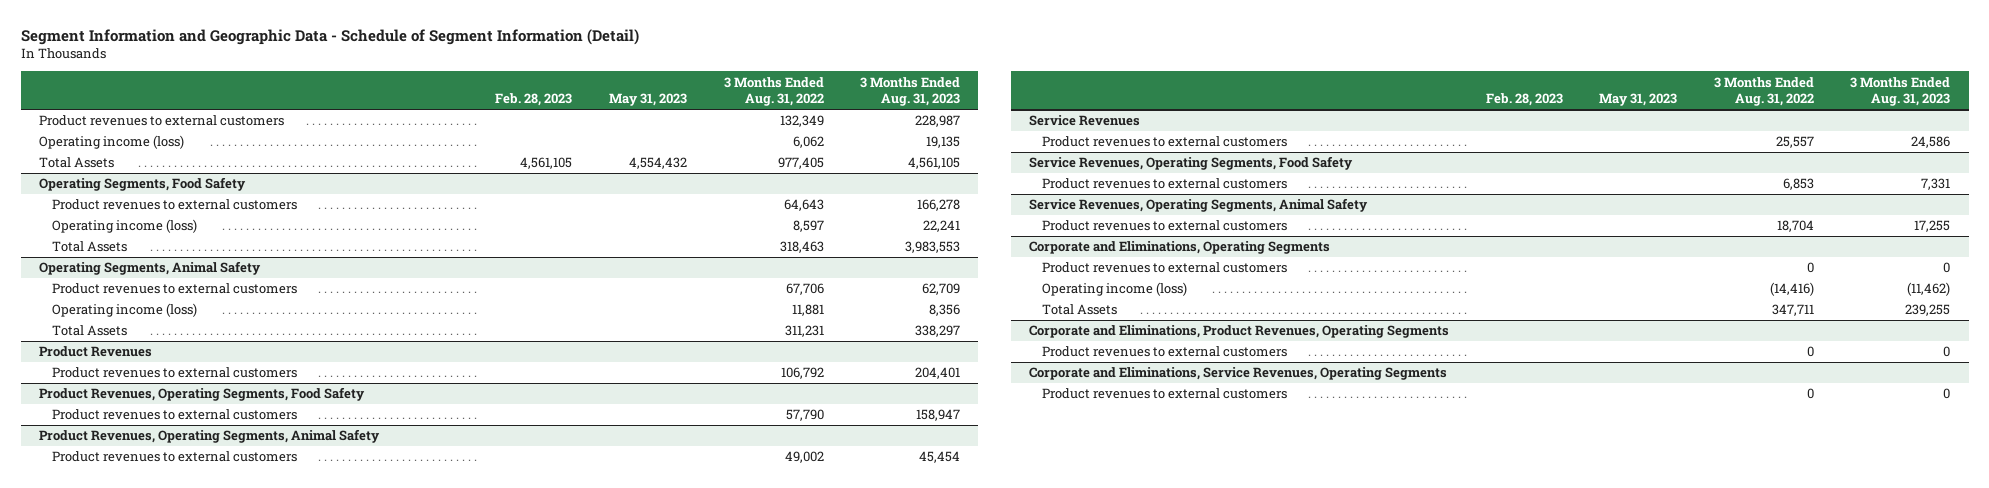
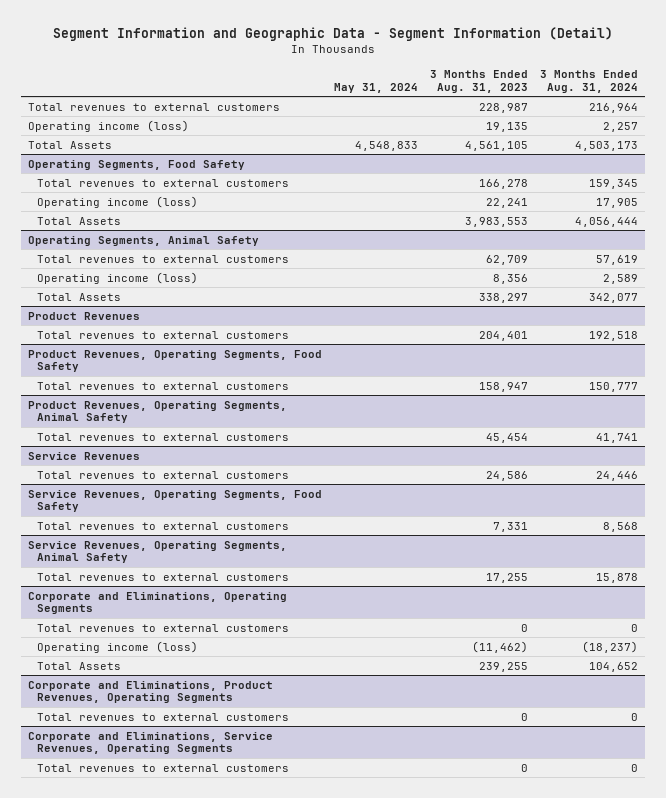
[20,28,639,45] Segment Information and Geographic Data - Schedule of Segment Information (Detail) -> [53,27,614,42] Segment Information and Geographic Data - Segment Information (Detail)
[495,93,573,107] Feb. 28, 2023 -> none
[609,93,688,107] May 31, 2023 -> none
[723,76,824,107] 3 Months Ended Aug. 31, 2022 -> none
none -> [333,82,418,93] May 31, 2024
none -> [540,69,639,93] 3 Months Ended Aug. 31, 2024
[38,115,284,127] Product revenues to external customers -> [27,102,280,111] Total revenues to external customers
[51,199,297,211] Product revenues to external customers -> [36,178,289,187] Total revenues to external customers
[51,283,297,295] Product revenues to external customers -> [36,254,289,263] Total revenues to external customers
[51,367,297,379] Product revenues to external customers -> [36,330,289,339] Total revenues to external customers
[51,409,297,421] Product revenues to external customers -> [36,381,289,390] Total revenues to external customers
[51,451,297,463] Product revenues to external customers -> [36,432,289,441] Total revenues to external customers
[1041,136,1287,148] Product revenues to external customers -> [36,470,289,479] Total revenues to external customers
[1041,178,1287,190] Product revenues to external customers -> [36,521,289,530] Total revenues to external customers
[1041,220,1287,232] Product revenues to external customers -> [36,572,289,581] Total revenues to external customers
[1041,262,1287,274] Product revenues to external customers -> [36,623,289,632] Total revenues to external customers
[1041,346,1287,358] Product revenues to external customers -> [36,712,289,721] Total revenues to external customers
[1041,388,1287,400] Product revenues to external customers -> [36,763,289,772] Total revenues to external customers

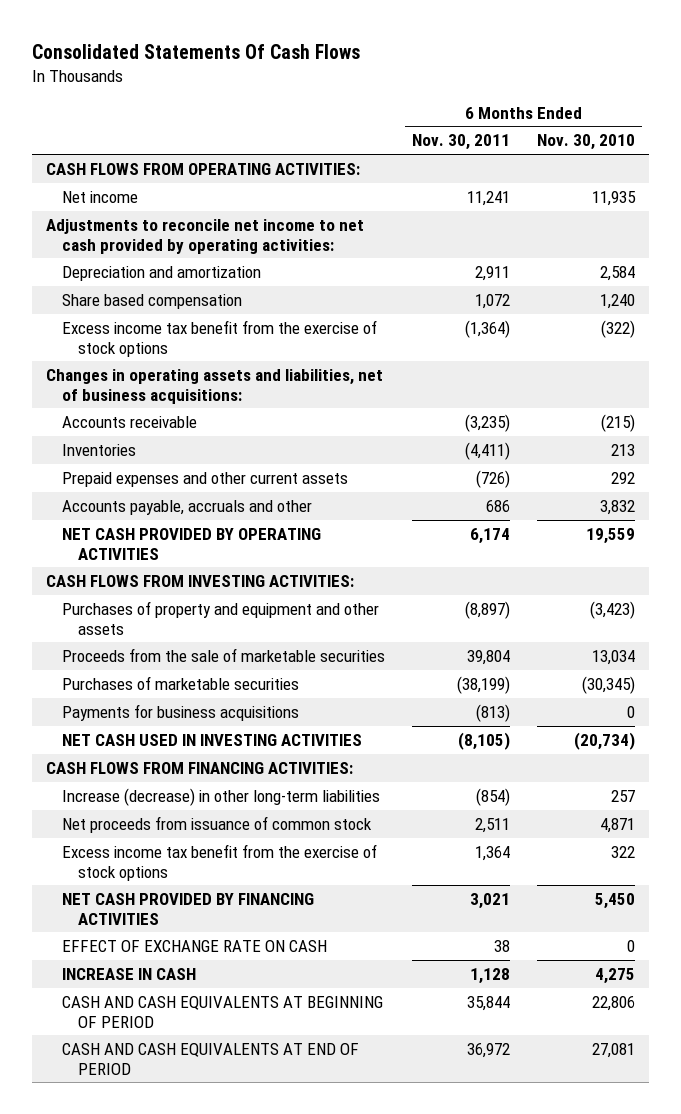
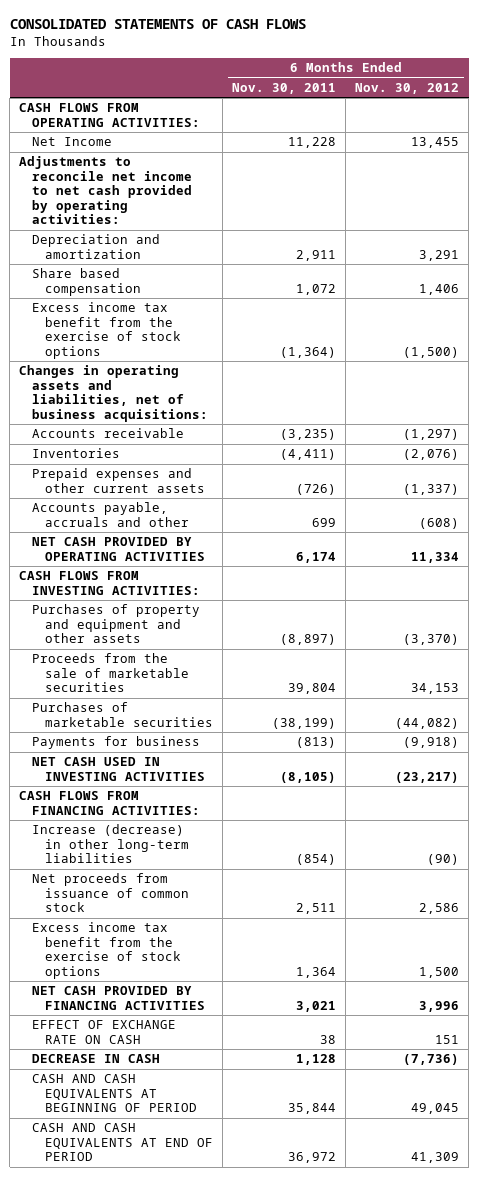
[32,43,361,59] Consolidated Statements Of Cash Flows -> [9,19,306,30] CONSOLIDATED STATEMENTS OF CASH FLOWS
[537,134,636,151] Nov. 30, 2010 -> none
none -> [355,82,460,94] Nov. 30, 2012
[61,190,138,203] Net income -> [32,137,113,147] Net Income
[466,190,510,206] 11,241 -> [288,137,337,149] 11,228
[485,499,510,512] 686 -> [312,517,337,527] 699
[61,703,299,721] Payments for business acquisitions -> [32,736,201,750] Payments for business
[61,967,196,980] INCREASE IN CASH -> [32,1054,161,1064] DECREASE IN CASH

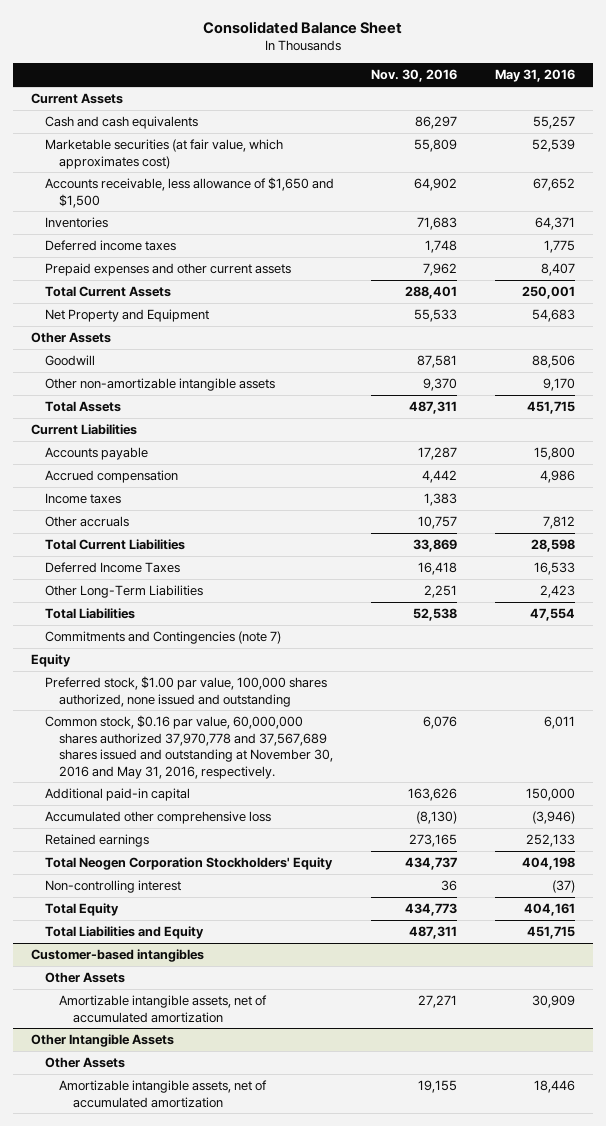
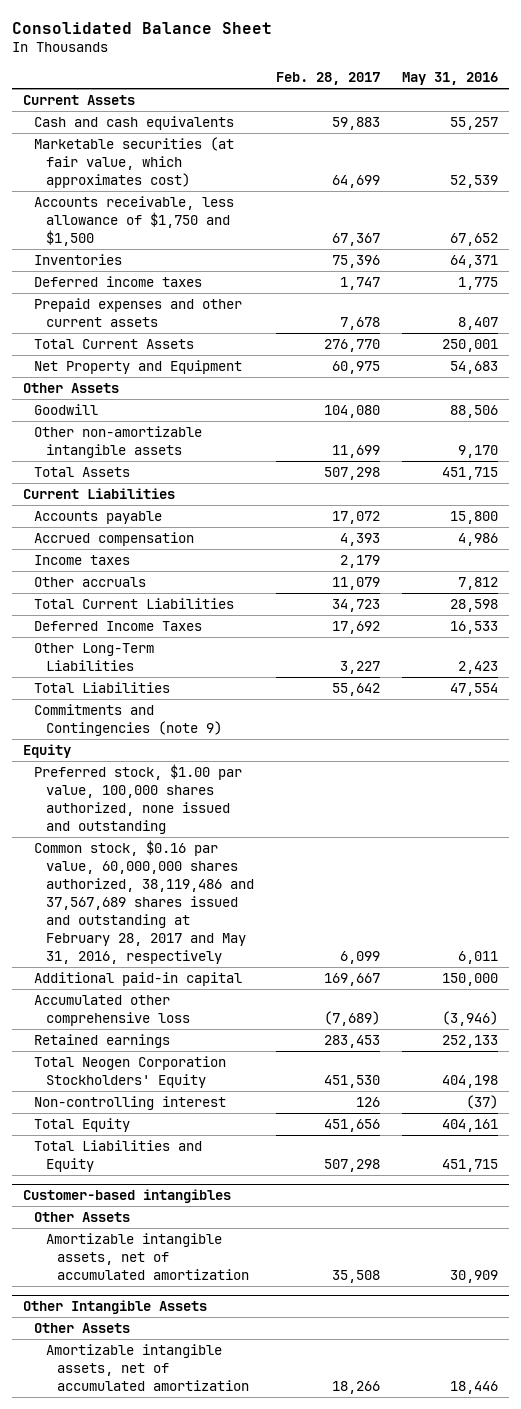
[371,69,458,83] Nov. 30, 2016 -> none
none -> [275,72,380,86] Feb. 28, 2017
[45,176,335,208] Accounts receivable, less allowance of $1,650 and $1,500 -> [34,196,235,247] Accounts receivable, less allowance of $1,750 and $1,500
[45,630,282,644] Commitments and Contingencies (note 7) -> [34,704,222,737] Commitments and Contingencies (note 9)
[45,714,334,779] Common stock, $0.16 par value, 60,000,000 shares authorized 37,970,778 and 37,567,689 shares issued and outstanding at November 30, 2016 and May 31, 2016, respectively. -> [34,840,254,965] Common stock, $0.16 par value, 60,000,000 shares authorized, 38,119,486 and 37,567,689 shares issued and outstanding at February 28, 2017 and May 31, 2016, respectively

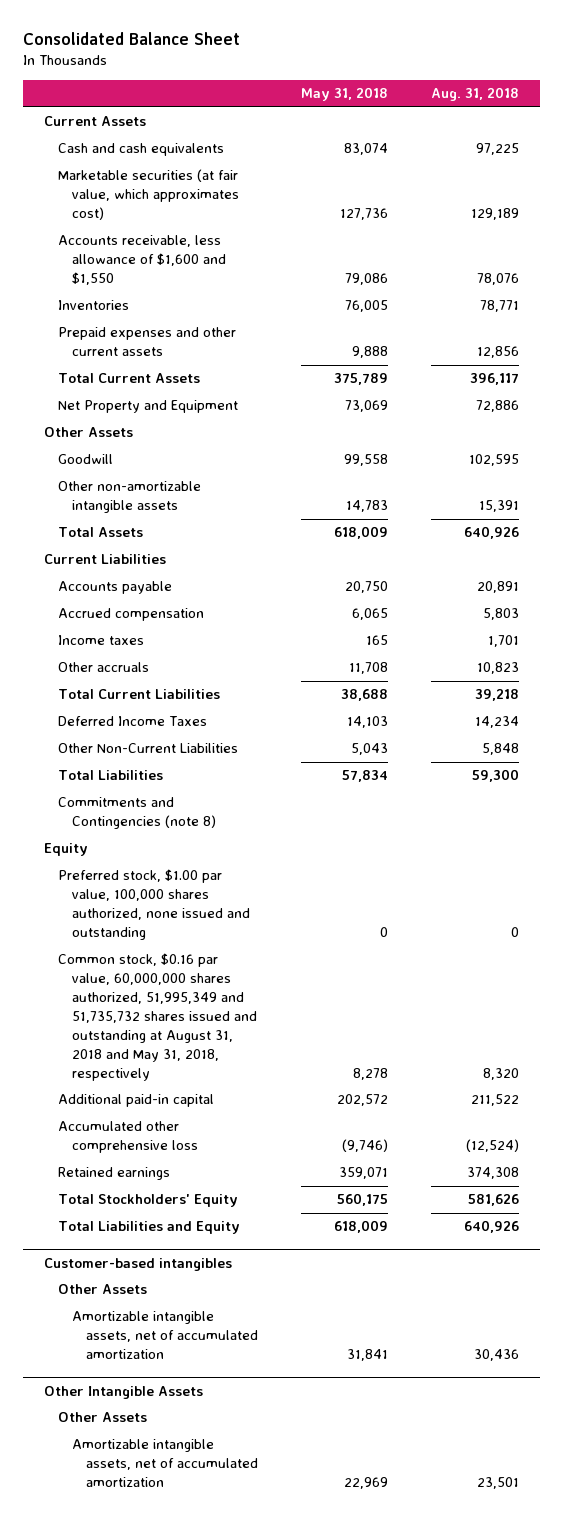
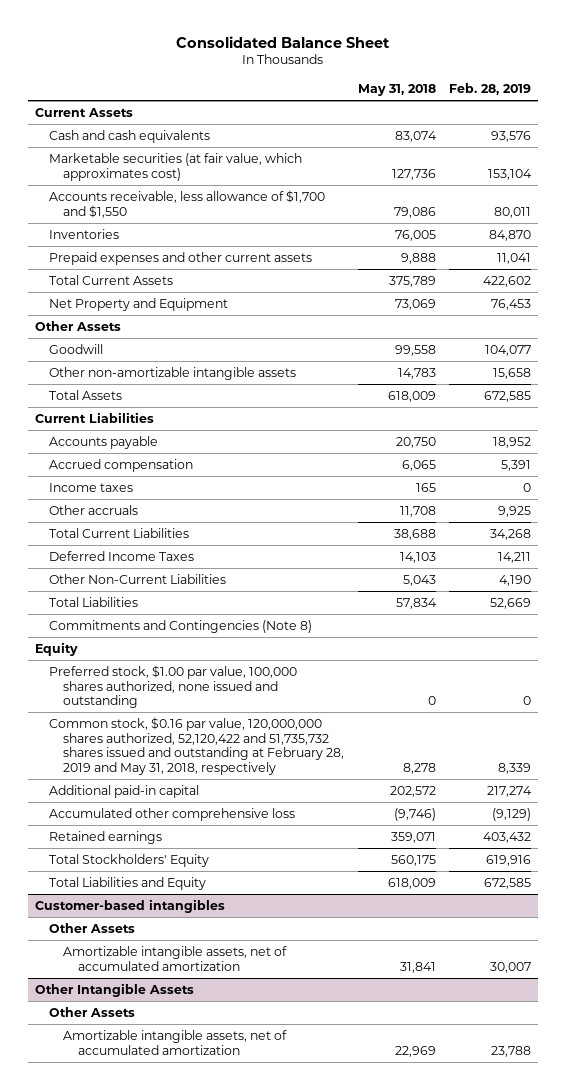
[430,87,519,102] Aug. 31, 2018 -> none
none -> [449,82,532,95] Feb. 28, 2019
[58,235,227,286] Accounts receivable, less allowance of $1,600 and $1,550 -> [49,189,326,218] Accounts receivable, less allowance of $1,700 and $1,550
[58,797,217,830] Commitments and Contingencies (note 8) -> [49,619,313,633] Commitments and Contingencies (Note 8)
[58,953,258,1081] Common stock, $0.16 par value, 60,000,000 shares authorized, 51,995,349 and 51,735,732 shares issued and outstanding at August 31, 2018 and May 31, 2018, respectively -> [49,716,345,775] Common stock, $0.16 par value, 120,000,000 shares authorized, 52,120,422 and 51,735,732 shares issued and outstanding at February 28, 2019 and May 31, 2018, respectively

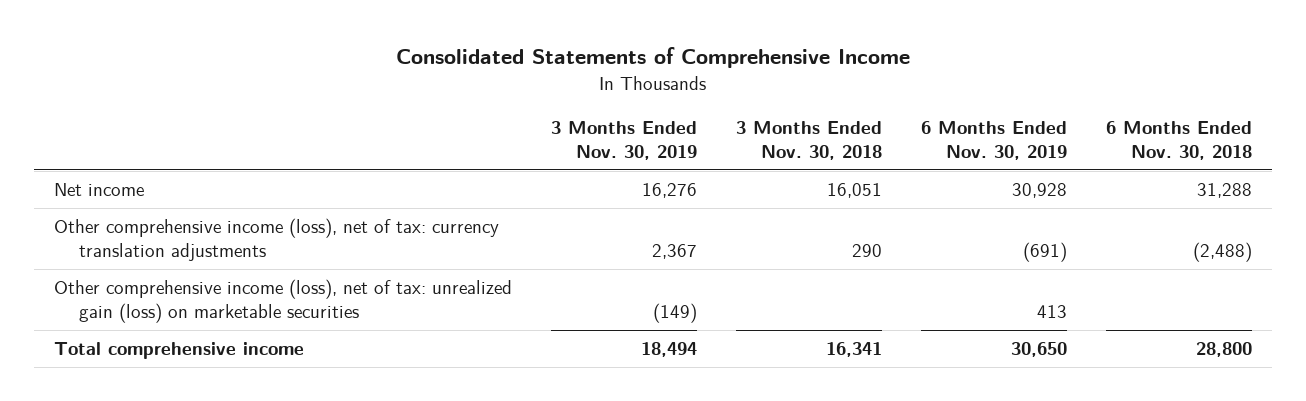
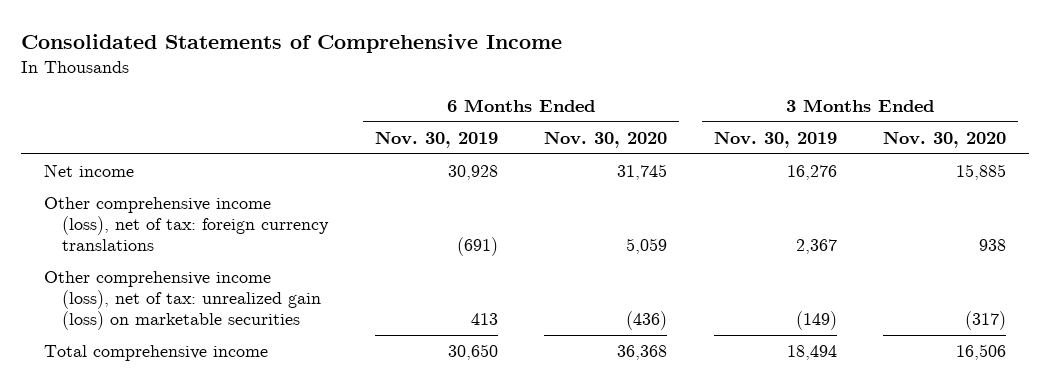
[735,121,882,160] 3 Months Ended Nov. 30, 2018 -> none
[1106,121,1253,160] 6 Months Ended Nov. 30, 2018 -> none
none -> [544,130,668,148] Nov. 30, 2020
none -> [883,130,1007,148] Nov. 30, 2020
[53,218,499,261] Other comprehensive income (loss), net of tax: currency translation adjustments -> [44,196,330,252] Other comprehensive income (loss), net of tax: foreign currency translations

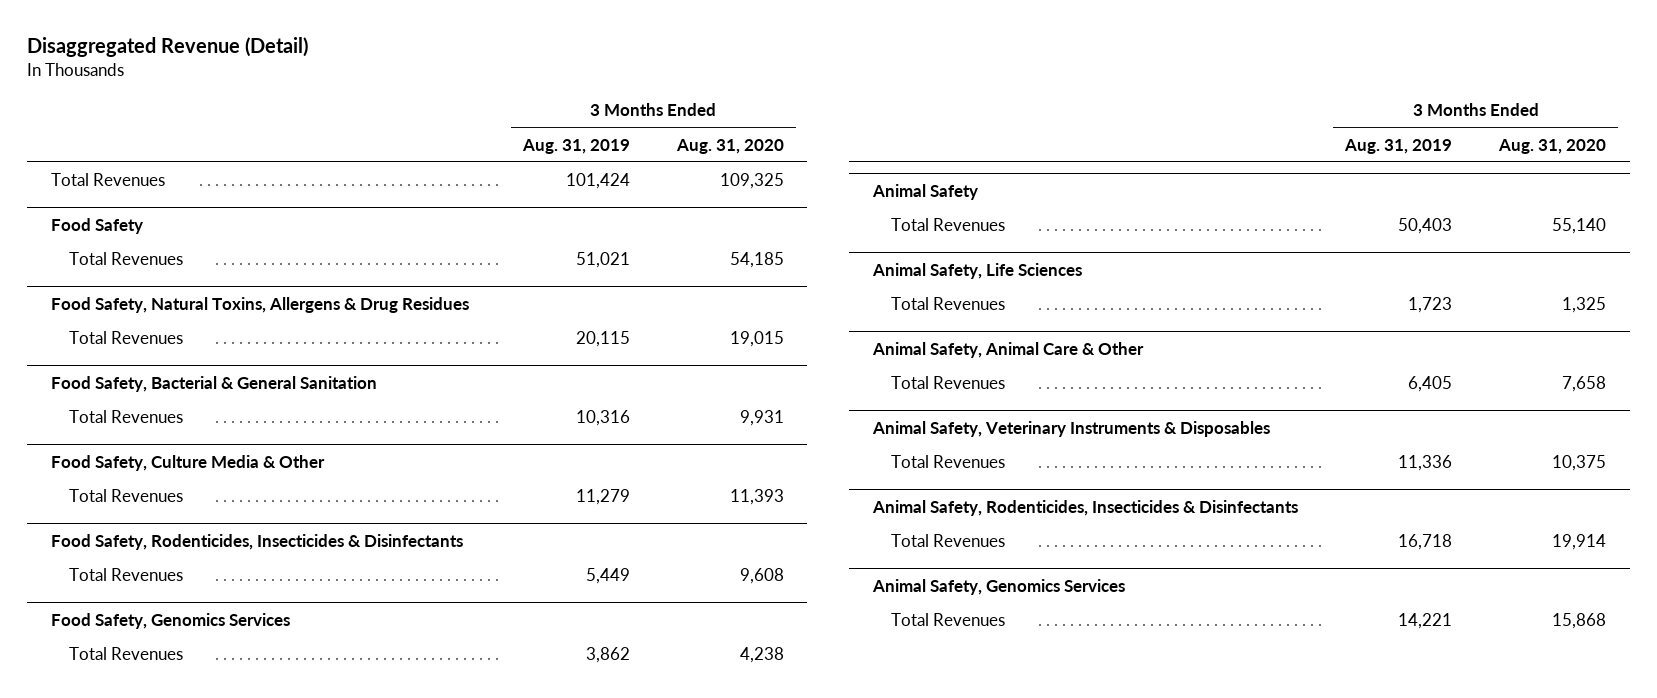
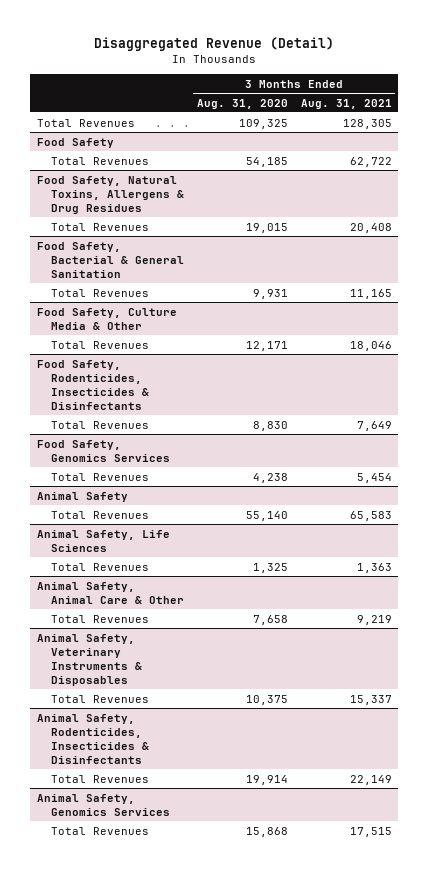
[521,138,630,154] Aug. 31, 2019 -> none
none -> [300,98,392,109] Aug. 31, 2021
[729,489,784,506] 11,393 -> [245,340,288,351] 12,171
[739,568,784,585] 9,608 -> [252,420,288,431] 8,830

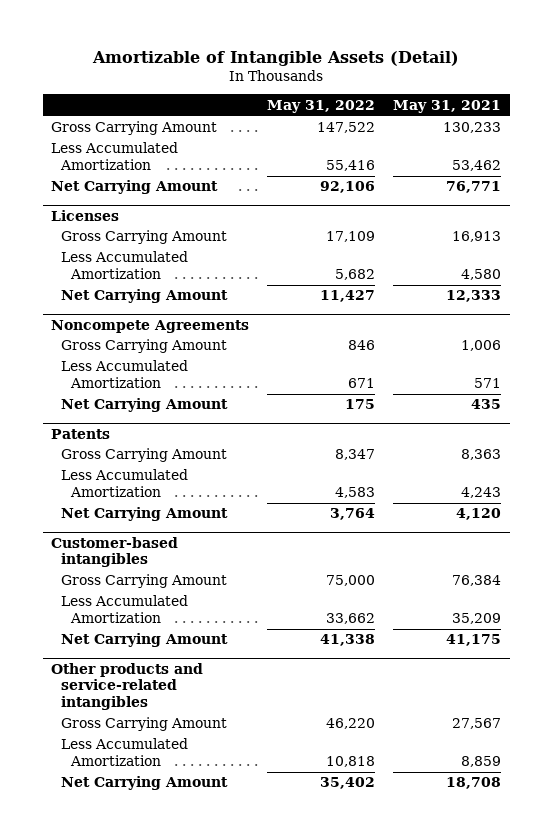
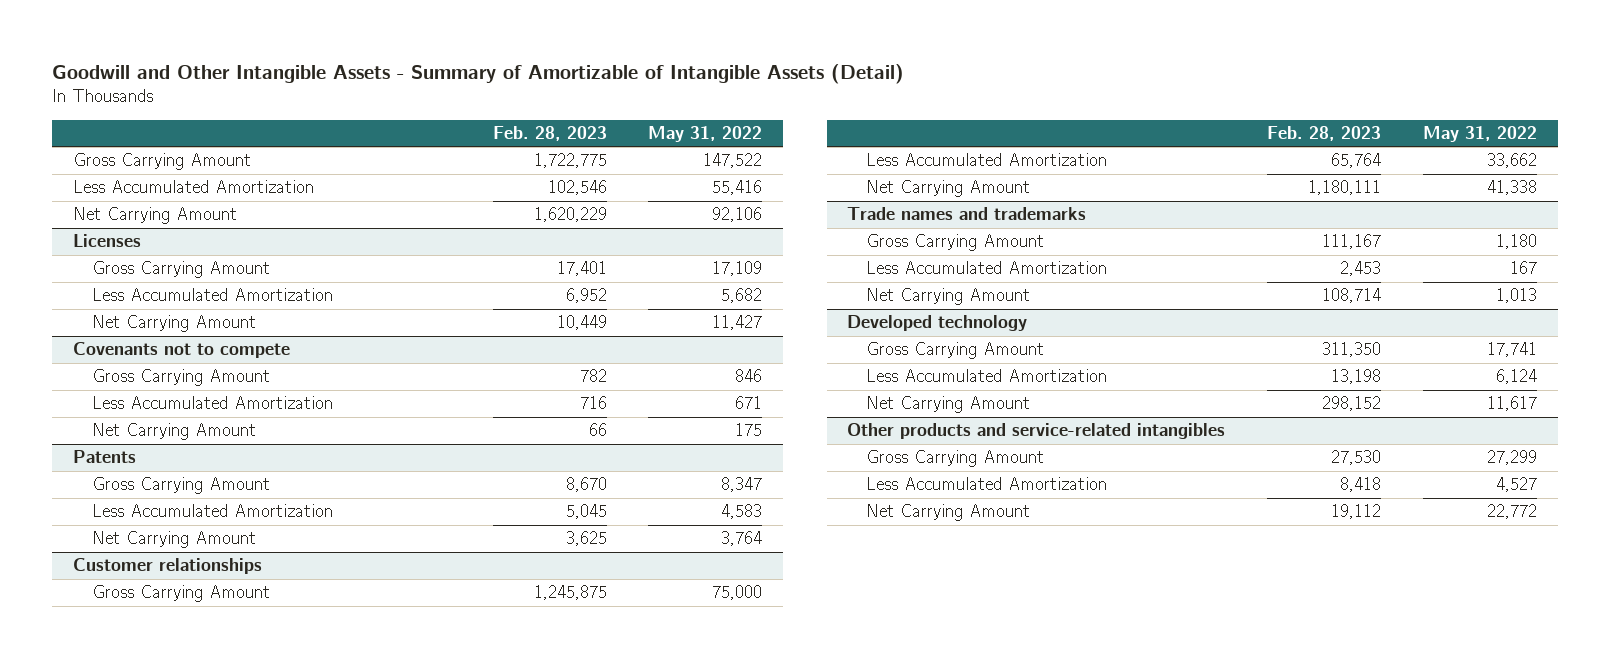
[92,51,460,67] Amortizable of Intangible Assets (Detail) -> [52,63,905,84] Goodwill and Other Intangible Assets - Summary of Amortizable of Intangible Assets (Detail)
[392,99,501,113] May 31, 2021 -> none
none -> [492,126,607,142] Feb. 28, 2023
[51,319,250,333] Noncompete Agreements -> [72,342,290,359] Covenants not to compete
[51,536,179,568] Customer-based intangibles -> none
none -> [72,558,262,575] Customer relationships
none -> [847,207,1087,221] Trade names and trademarks
none -> [866,234,1045,252] Gross Carrying Amount
none -> [866,261,1108,275] Less Accumulated Amortization
none -> [866,288,1031,306] Net Carrying Amount
none -> [847,315,1028,332] Developed technology
none -> [866,342,1045,360] Gross Carrying Amount
none -> [866,369,1108,383] Less Accumulated Amortization
none -> [866,396,1031,414] Net Carrying Amount
[326,718,376,730] 46,220 -> [1486,450,1537,466] 27,299
[326,756,376,768] 10,818 -> [1495,477,1537,493] 4,527
[320,777,376,790] 35,402 -> [1486,504,1537,520] 22,772

